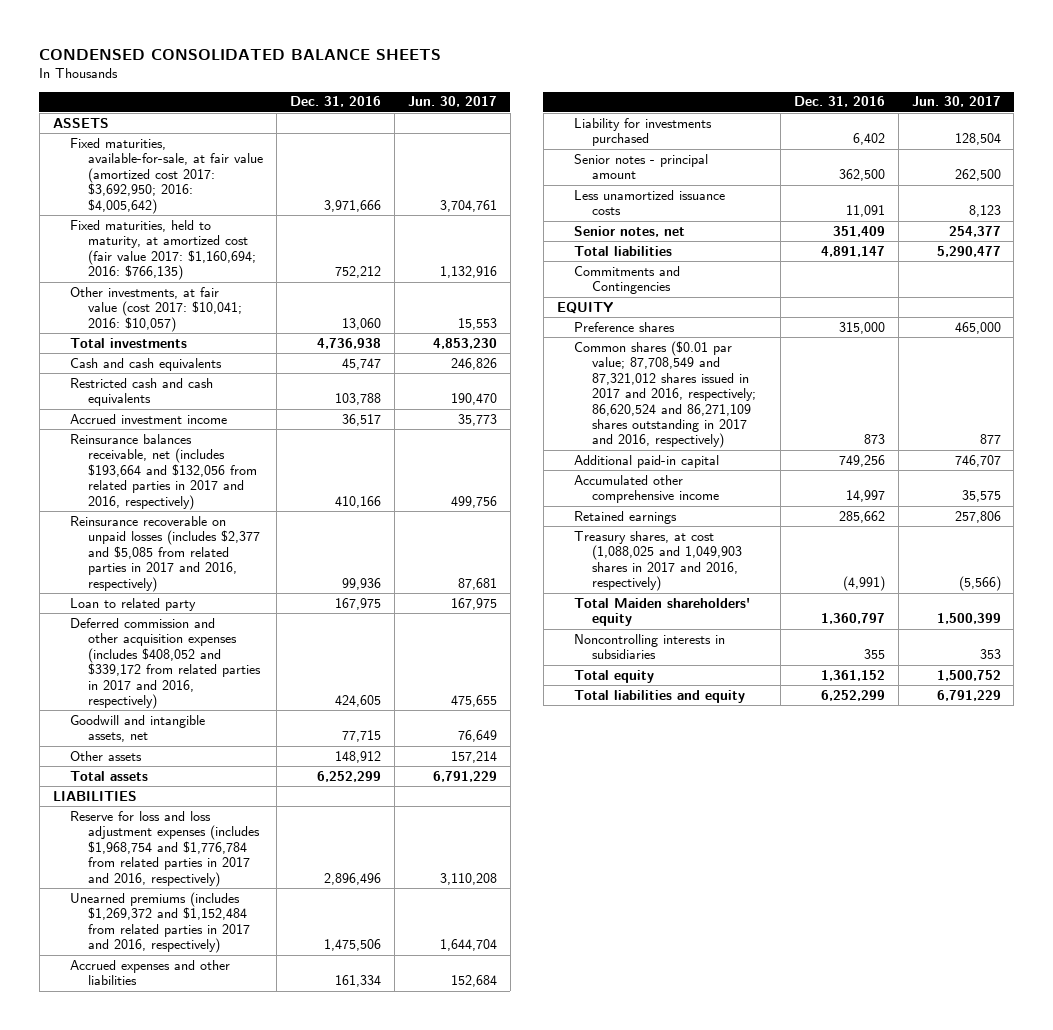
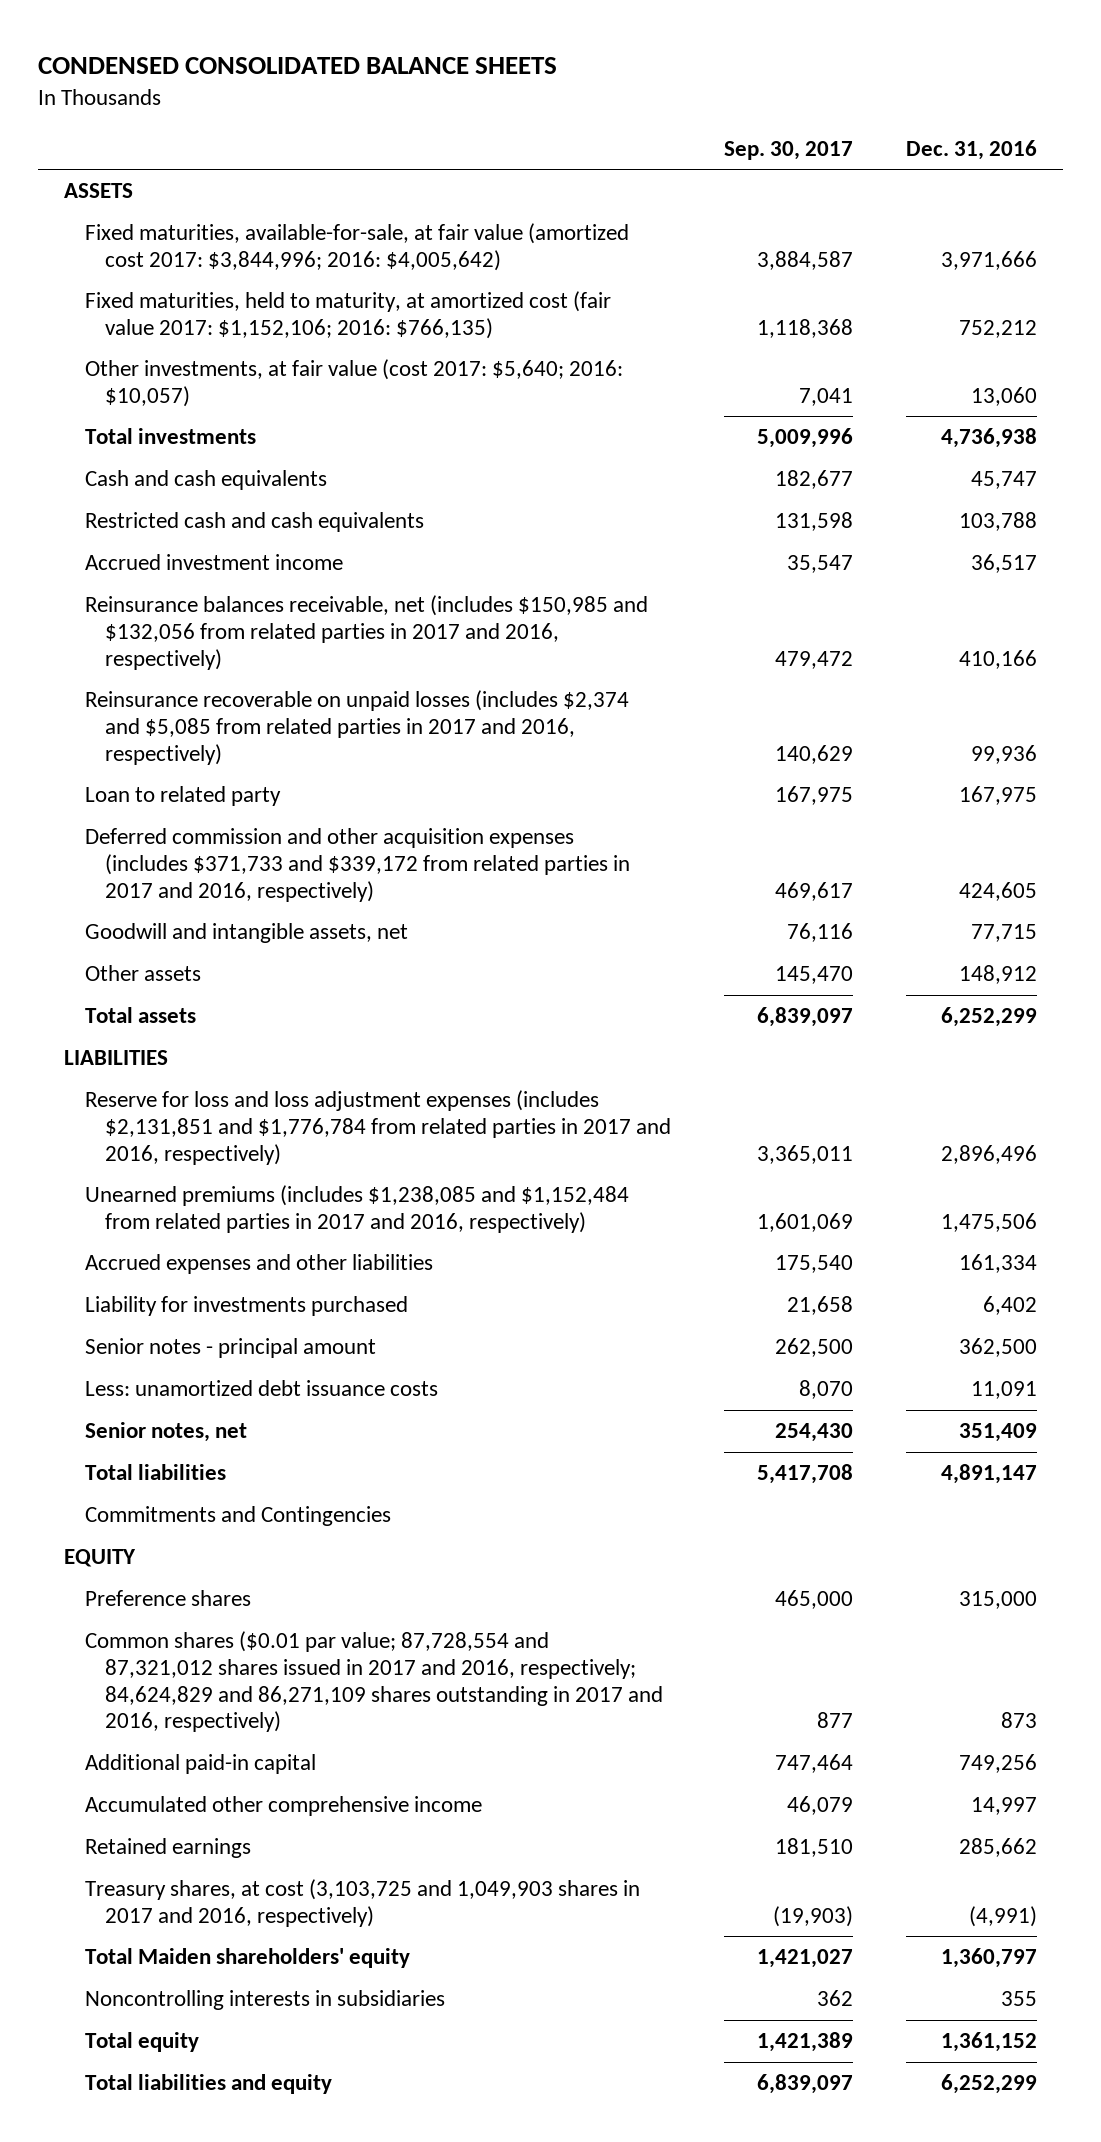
[407,96,497,108] Jun. 30, 2017 -> none
none -> [723,140,853,160] Sep. 30, 2017
[70,137,263,214] Fixed maturities, available-for-sale, at fair value (amortized cost 2017: $3,692,950; 2016: $4,005,642) -> [84,223,629,271] Fixed maturities, available-for-sale, at fair value (amortized cost 2017: $3,844,996; 2016: $4,005,642)
[70,219,256,281] Fixed maturities, held to maturity, at amortized cost (fair value 2017: $1,160,694; 2016: $766,135) -> [84,291,611,339] Fixed maturities, held to maturity, at amortized cost (fair value 2017: $1,152,106; 2016: $766,135)
[70,286,242,332] Other investments, at fair value (cost 2017: $10,041; 2016: $10,057) -> [84,359,623,407] Other investments, at fair value (cost 2017: $5,640; 2016: $10,057)
[70,433,257,510] Reinsurance balances receivable, net (includes $193,664 and $132,056 from related parties in 2017 and 2016, respectively) -> [84,595,648,670] Reinsurance balances receivable, net (includes $150,985 and $132,056 from related parties in 2017 and 2016, respectively)
[70,515,260,592] Reinsurance recoverable on unpaid losses (includes $2,377 and $5,085 from related parties in 2017 and 2016, respectively) -> [84,690,629,765] Reinsurance recoverable on unpaid losses (includes $2,374 and $5,085 from related parties in 2017 and 2016, respectively)
[70,617,261,709] Deferred commission and other acquisition expenses (includes $408,052 and $339,172 from related parties in 2017 and 2016, respectively) -> [84,828,630,902] Deferred commission and other acquisition expenses (includes $371,733 and $339,172 from related parties in 2017 and 2016, respectively)
[70,810,260,887] Reserve for loss and loss adjustment expenses (includes $1,968,754 and $1,776,784 from related parties in 2017 and 2016, respectively) -> [84,1090,671,1165] Reserve for loss and loss adjustment expenses (includes $2,131,851 and $1,776,784 from related parties in 2017 and 2016, respectively)
[70,891,250,954] Unearned premiums (includes $1,269,372 and $1,152,484 from related parties in 2017 and 2016, respectively) -> [84,1185,629,1233] Unearned premiums (includes $1,238,085 and $1,152,484 from related parties in 2017 and 2016, respectively)
[574,189,726,216] Less unamortized issuance costs -> [84,1380,438,1397] Less: unamortized debt issuance costs
[574,340,756,449] Common shares ($0.01 par value; 87,708,549 and 87,321,012 shares issued in 2017 and 2016, respectively; 86,620,524 and 86,271,109 shares outstanding in 2017 and 2016, respectively) -> [84,1631,663,1733] Common shares ($0.01 par value; 87,728,554 and 87,321,012 shares issued in 2017 and 2016, respectively; 84,624,829 and 86,271,109 shares outstanding in 2017 and 2016, respectively)
[574,530,742,592] Treasury shares, at cost (1,088,025 and 1,049,903 shares in 2017 and 2016, respectively) -> [84,1879,640,1927] Treasury shares, at cost (3,103,725 and 1,049,903 shares in 2017 and 2016, respectively)

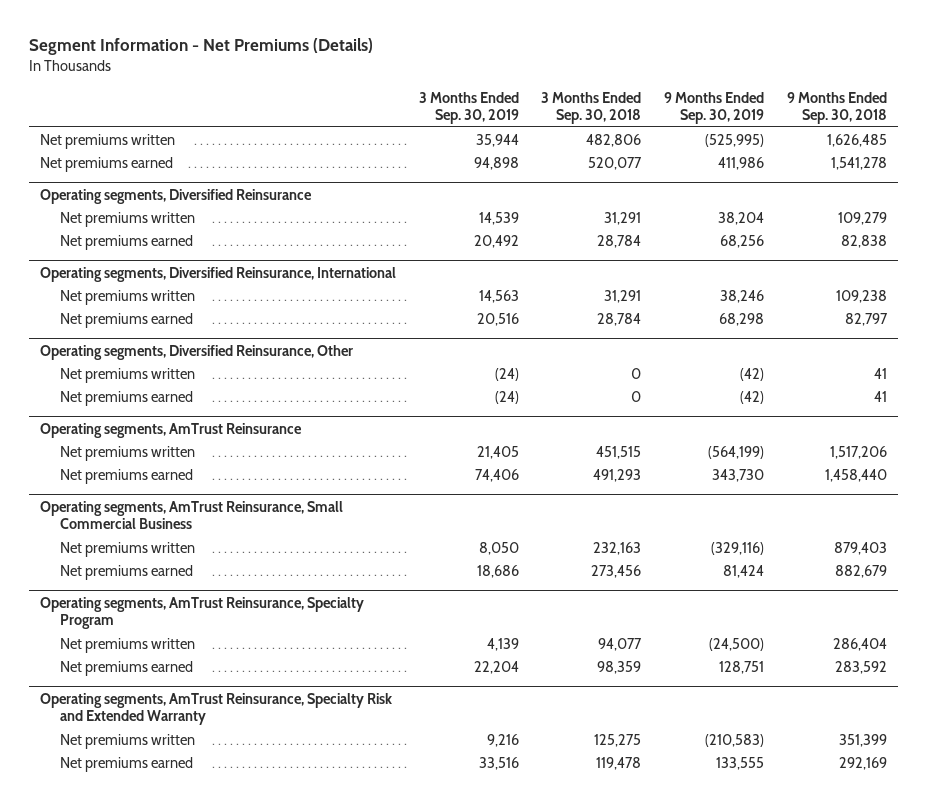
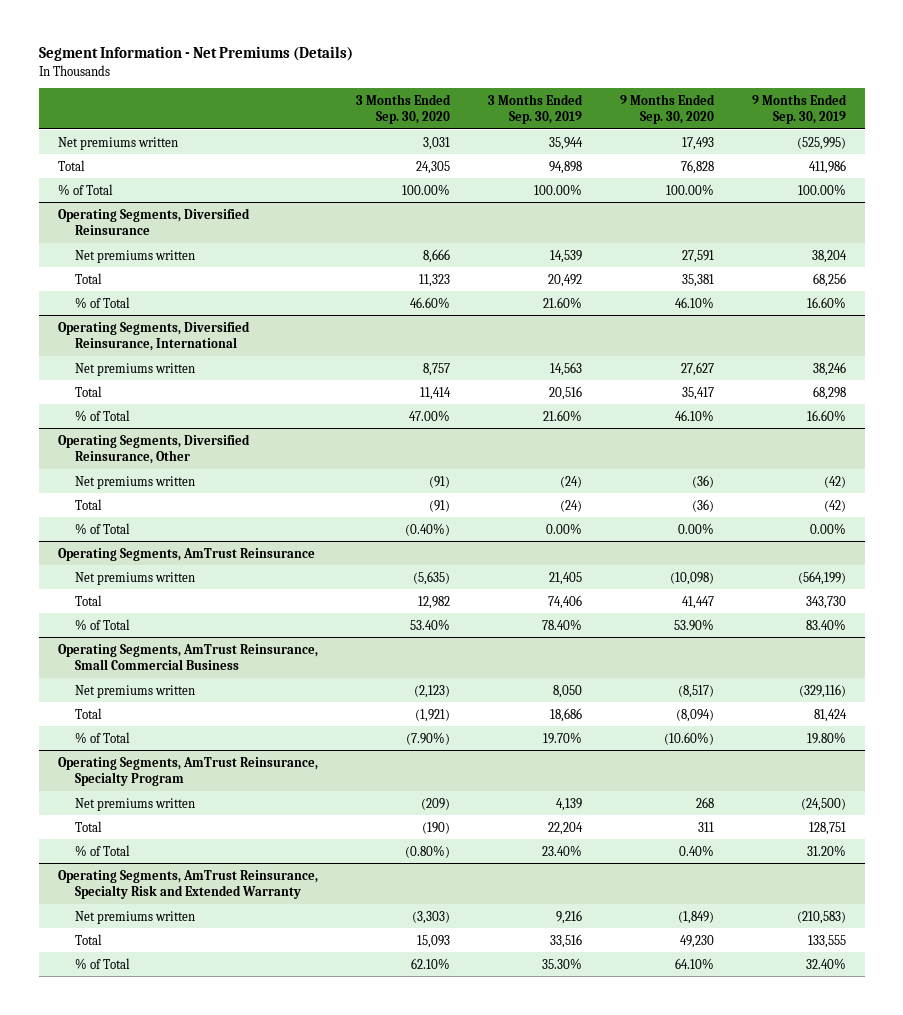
[541,91,642,125] 3 Months Ended Sep. 30, 2018 -> none
[786,91,887,125] 9 Months Ended Sep. 30, 2018 -> none
none -> [355,93,451,125] 3 Months Ended Sep. 30, 2020
none -> [619,93,715,125] 9 Months Ended Sep. 30, 2020
[40,156,174,172] Net premiums earned -> [57,159,85,171] Total
none -> [57,183,113,195] % of Total
[40,188,313,204] Operating segments, Diversified Reinsurance -> [57,207,250,235] Operating Segments, Diversified Reinsurance
[60,234,194,250] Net premiums earned -> [75,272,103,284] Total
none -> [75,296,131,308] % of Total
[40,266,397,282] Operating segments, Diversified Reinsurance, International -> [57,320,250,351] Operating Segments, Diversified Reinsurance, International
[60,312,194,328] Net premiums earned -> [75,385,103,397] Total
none -> [75,409,131,421] % of Total
[40,344,354,360] Operating segments, Diversified Reinsurance, Other -> [57,433,250,464] Operating Segments, Diversified Reinsurance, Other
[60,390,194,406] Net premiums earned -> [75,498,103,510] Total
none -> [75,522,131,534] % of Total
[40,422,303,438] Operating segments, AmTrust Reinsurance -> [57,547,315,561] Operating Segments, AmTrust Reinsurance
[60,468,194,484] Net premiums earned -> [75,594,103,606] Total
none -> [75,618,131,630] % of Total
[40,500,344,529] Operating segments, AmTrust Reinsurance, Small Commercial Business -> [57,643,318,670] Operating Segments, AmTrust Reinsurance, Small Commercial Business
[60,564,194,580] Net premiums earned -> [75,707,103,719] Total
none -> [75,731,131,743] % of Total
[40,596,365,629] Operating segments, AmTrust Reinsurance, Specialty Program -> [57,756,318,786] Operating Segments, AmTrust Reinsurance, Specialty Program
[60,660,194,676] Net premiums earned -> [75,820,103,832] Total
none -> [75,844,131,856] % of Total
[40,692,393,725] Operating segments, AmTrust Reinsurance, Specialty Risk and Extended Warranty -> [57,869,318,899] Operating Segments, AmTrust Reinsurance, Specialty Risk and Extended Warranty
[60,756,194,772] Net premiums earned -> [75,933,103,945] Total
none -> [75,957,131,969] % of Total

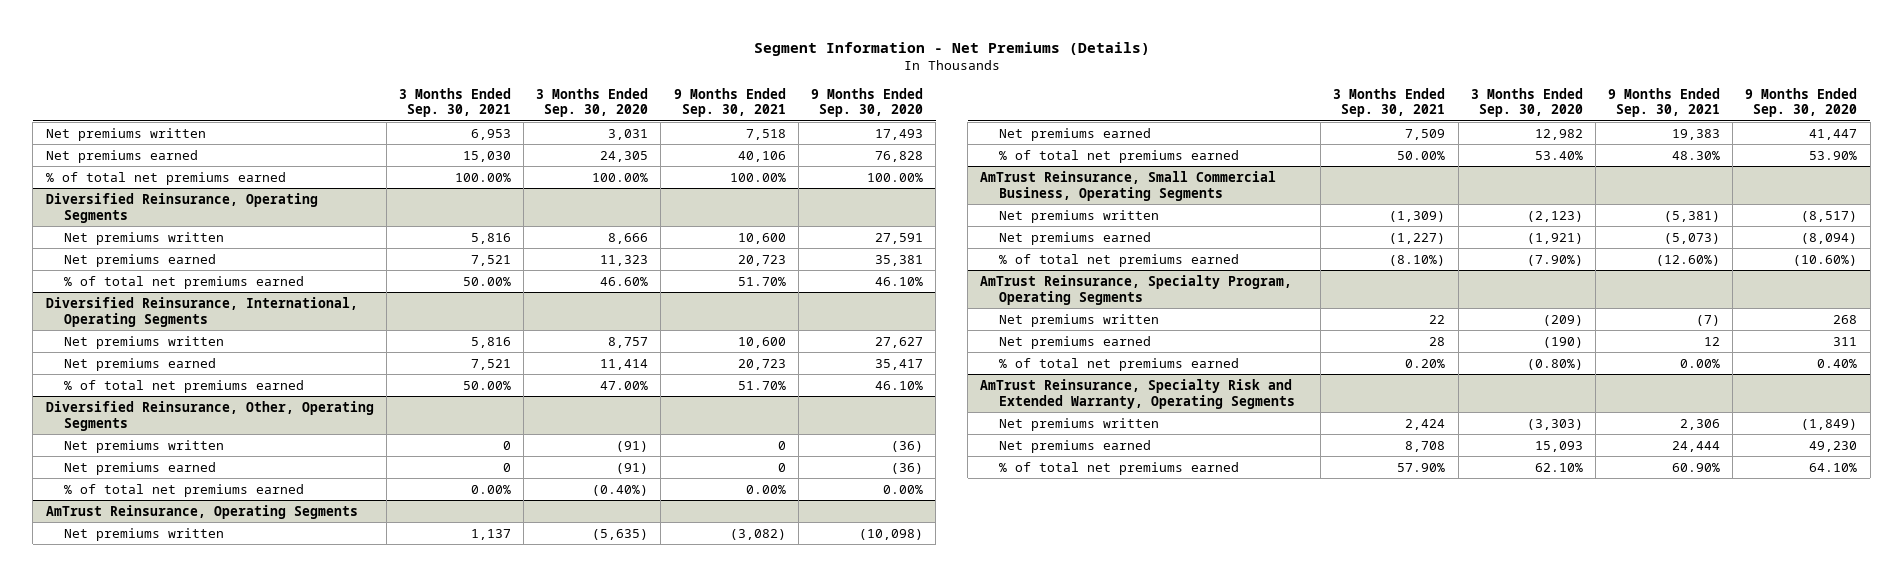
[487,93,583,125] 3 Months Ended Sep. 30, 2019 -> none
[751,93,847,125] 9 Months Ended Sep. 30, 2019 -> none
none -> [398,87,511,118] 3 Months Ended Sep. 30, 2021
none -> [673,87,786,118] 9 Months Ended Sep. 30, 2021
[57,159,85,171] Total -> [45,149,198,163] Net premiums earned
[57,183,113,195] % of Total -> [45,171,286,185] % of total net premiums earned
[57,207,250,235] Operating Segments, Diversified Reinsurance -> [45,192,318,223] Diversified Reinsurance, Operating Segments
[75,272,103,284] Total -> [64,253,217,267] Net premiums earned
[75,296,131,308] % of Total -> [64,275,305,289] % of total net premiums earned
[57,320,250,351] Operating Segments, Diversified Reinsurance, International -> [45,296,358,327] Diversified Reinsurance, International, Operating Segments
[75,385,103,397] Total -> [64,357,217,371] Net premiums earned
[75,409,131,421] % of Total -> [64,379,305,393] % of total net premiums earned
[57,433,250,464] Operating Segments, Diversified Reinsurance, Other -> [45,400,374,431] Diversified Reinsurance, Other, Operating Segments
[75,498,103,510] Total -> [64,461,217,475] Net premiums earned
[75,522,131,534] % of Total -> [64,483,305,497] % of total net premiums earned
[57,547,315,561] Operating Segments, AmTrust Reinsurance -> [45,504,358,519] AmTrust Reinsurance, Operating Segments
[75,594,103,606] Total -> [998,127,1151,141] Net premiums earned
[75,618,131,630] % of Total -> [998,149,1239,163] % of total net premiums earned
[57,643,318,670] Operating Segments, AmTrust Reinsurance, Small Commercial Business -> [980,170,1277,201] AmTrust Reinsurance, Small Commercial Business, Operating Segments
[75,707,103,719] Total -> [998,231,1151,245] Net premiums earned
[75,731,131,743] % of Total -> [998,253,1239,267] % of total net premiums earned
[57,756,318,786] Operating Segments, AmTrust Reinsurance, Specialty Program -> [980,274,1293,305] AmTrust Reinsurance, Specialty Program, Operating Segments
[75,820,103,832] Total -> [998,335,1151,349] Net premiums earned
[75,844,131,856] % of Total -> [998,357,1239,371] % of total net premiums earned
[57,869,318,899] Operating Segments, AmTrust Reinsurance, Specialty Risk and Extended Warranty -> [980,378,1295,409] AmTrust Reinsurance, Specialty Risk and Extended Warranty, Operating Segments
[75,933,103,945] Total -> [998,439,1151,453] Net premiums earned
[75,957,131,969] % of Total -> [998,461,1239,475] % of total net premiums earned

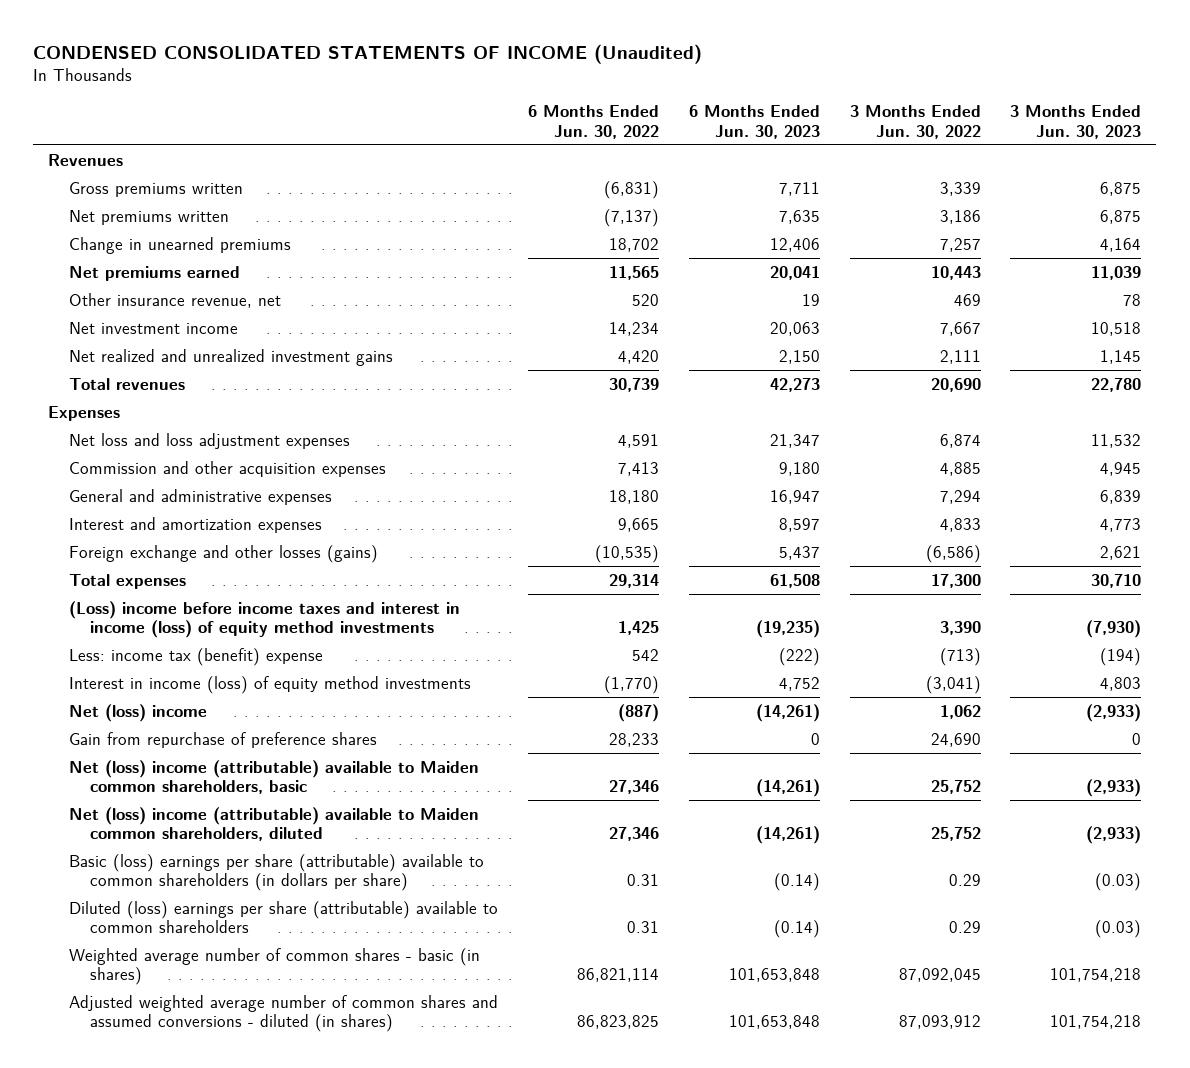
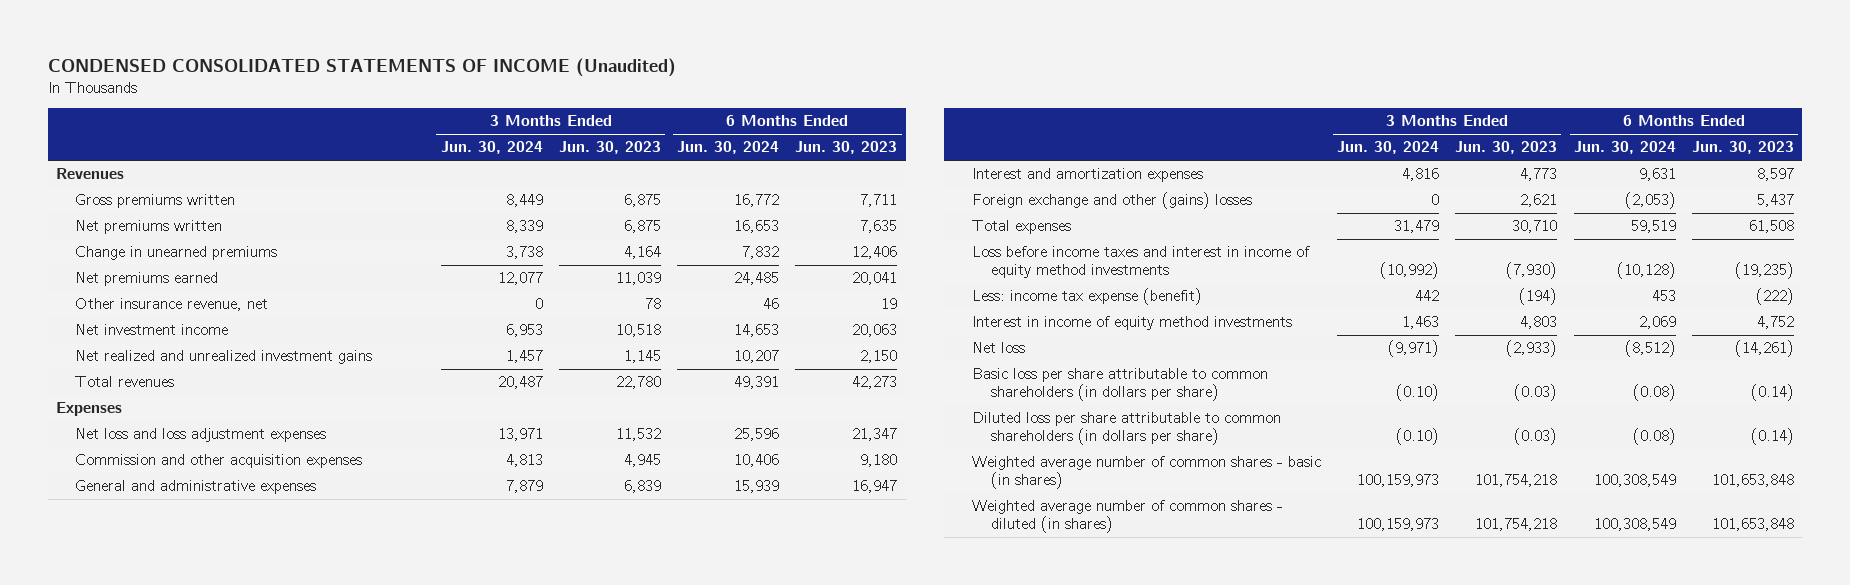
[527,105,659,139] 6 Months Ended Jun. 30, 2022 -> none
[849,105,981,139] 3 Months Ended Jun. 30, 2022 -> none
none -> [440,141,543,155] Jun. 30, 2024
none -> [677,141,780,155] Jun. 30, 2024
[69,544,379,563] Foreign exchange and other losses (gains) -> [971,192,1252,210] Foreign exchange and other (gains) losses
[69,731,378,748] Gain from repurchase of preference shares -> none
[69,759,480,794] Net (loss) income (attributable) available to Maiden common shareholders, basic -> none
[69,806,480,841] Net (loss) income (attributable) available to Maiden common shareholders, diluted -> none
[69,600,461,638] (Loss) income before income taxes and interest in income (loss) of equity method investments -> [971,246,1310,279] Loss before income taxes and interest in income of equity method investments
[69,647,324,666] Less: income tax (benefit) expense -> [971,288,1202,306] Less: income tax expense (benefit)
[69,675,472,694] Interest in income (loss) of equity method investments -> [971,316,1292,331] Interest in income of equity method investments
[69,703,208,722] Net (loss) income -> [971,342,1025,354] Net loss
[69,853,485,891] Basic (loss) earnings per share (attributable) available to common shareholders (in dollars per share) -> [971,368,1268,402] Basic loss per share attributable to common shareholders (in dollars per share)
[69,900,499,933] Diluted (loss) earnings per share (attributable) available to common shareholders -> [971,412,1281,446] Diluted loss per share attributable to common shareholders (in dollars per share)
[69,994,499,1032] Adjusted weighted average number of common shares and assumed conversions - diluted (in shares) -> [971,500,1283,534] Weighted average number of common shares - diluted (in shares)

